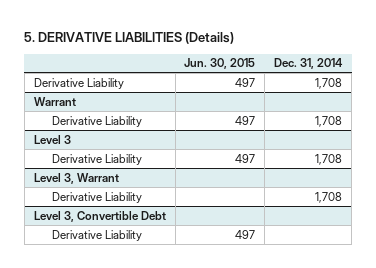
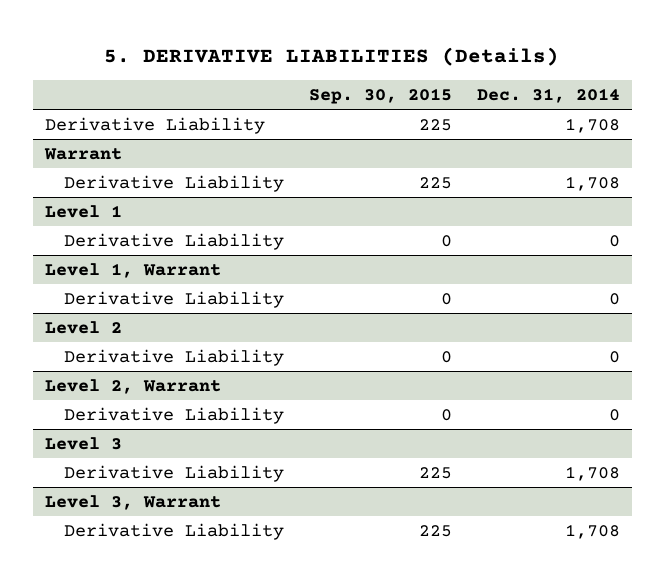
[184,58,256,70] Jun. 30, 2015 -> none
none -> [308,87,452,104] Sep. 30, 2015
none -> [45,205,123,219] Level 1
none -> [64,233,285,251] Derivative Liability
none -> [45,263,222,279] Level 1, Warrant
none -> [64,291,285,309] Derivative Liability
none -> [45,321,123,335] Level 2
none -> [64,349,285,367] Derivative Liability
none -> [45,379,222,395] Level 2, Warrant
none -> [64,407,285,425] Derivative Liability
[33,210,166,222] Level 3, Convertible Debt -> none
[51,229,142,241] Derivative Liability -> none

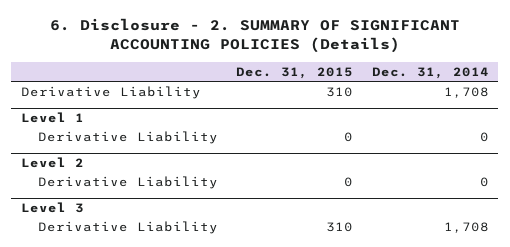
[104,46,560,66] 5. DERIVATIVE LIABILITIES (Details) -> [49,18,460,54] 6. Disclosure - 2. SUMMARY OF SIGNIFICANT ACCOUNTING POLICIES (Details)
[308,87,452,104] Sep. 30, 2015 -> none
none -> [236,66,354,79] Dec. 31, 2015
[44,148,123,161] Warrant -> none
[64,175,285,193] Derivative Liability -> none
[45,263,222,279] Level 1, Warrant -> none
[64,291,285,309] Derivative Liability -> none
[45,379,222,395] Level 2, Warrant -> none
[64,407,285,425] Derivative Liability -> none
[45,495,222,511] Level 3, Warrant -> none
[64,523,285,541] Derivative Liability -> none

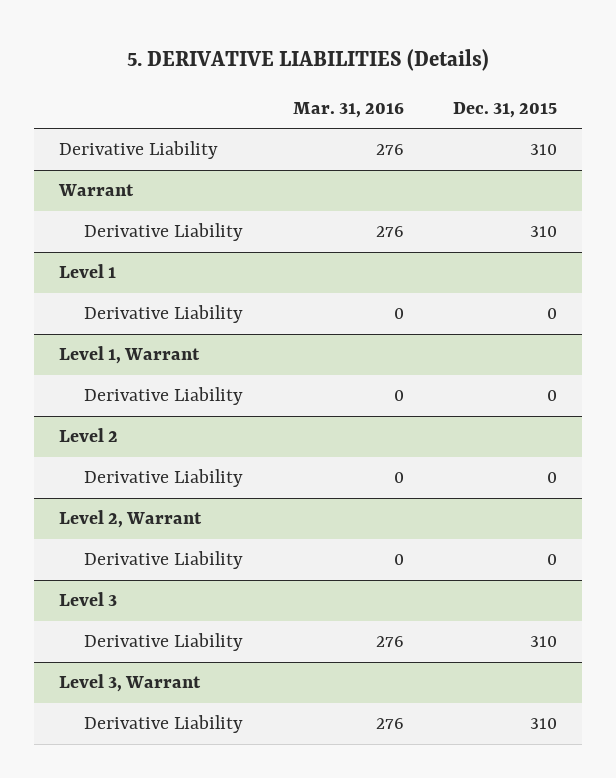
[49,18,460,54] 6. Disclosure - 2. SUMMARY OF SIGNIFICANT ACCOUNTING POLICIES (Details) -> [126,49,489,72] 5. DERIVATIVE LIABILITIES (Details)
[371,66,489,79] Dec. 31, 2014 -> none
none -> [292,101,404,118] Mar. 31, 2016
none -> [57,184,134,197] Warrant
none -> [84,223,244,242] Derivative Liability
none -> [58,346,200,365] Level 1, Warrant
none -> [84,387,244,406] Derivative Liability
none -> [58,510,202,529] Level 2, Warrant
none -> [84,551,244,570] Derivative Liability
none -> [58,674,201,693] Level 3, Warrant
none -> [84,715,244,734] Derivative Liability

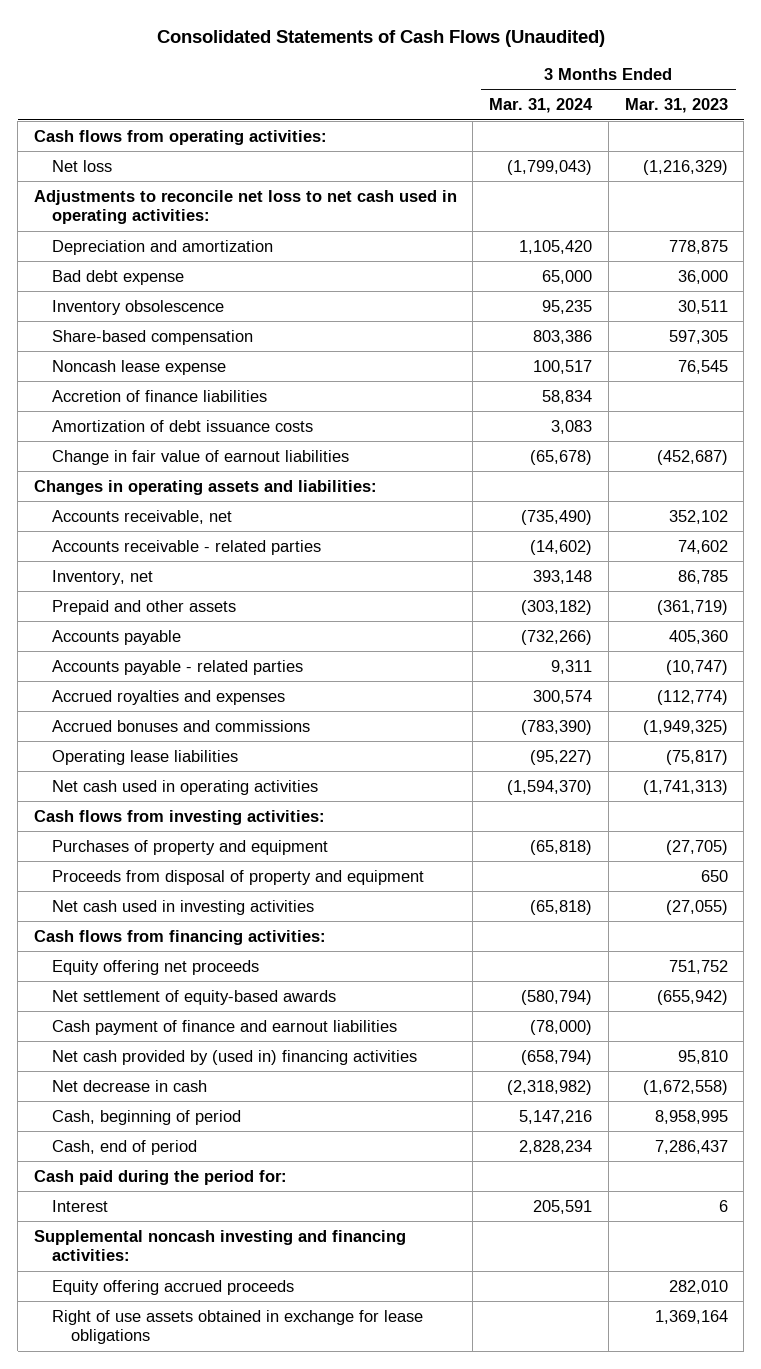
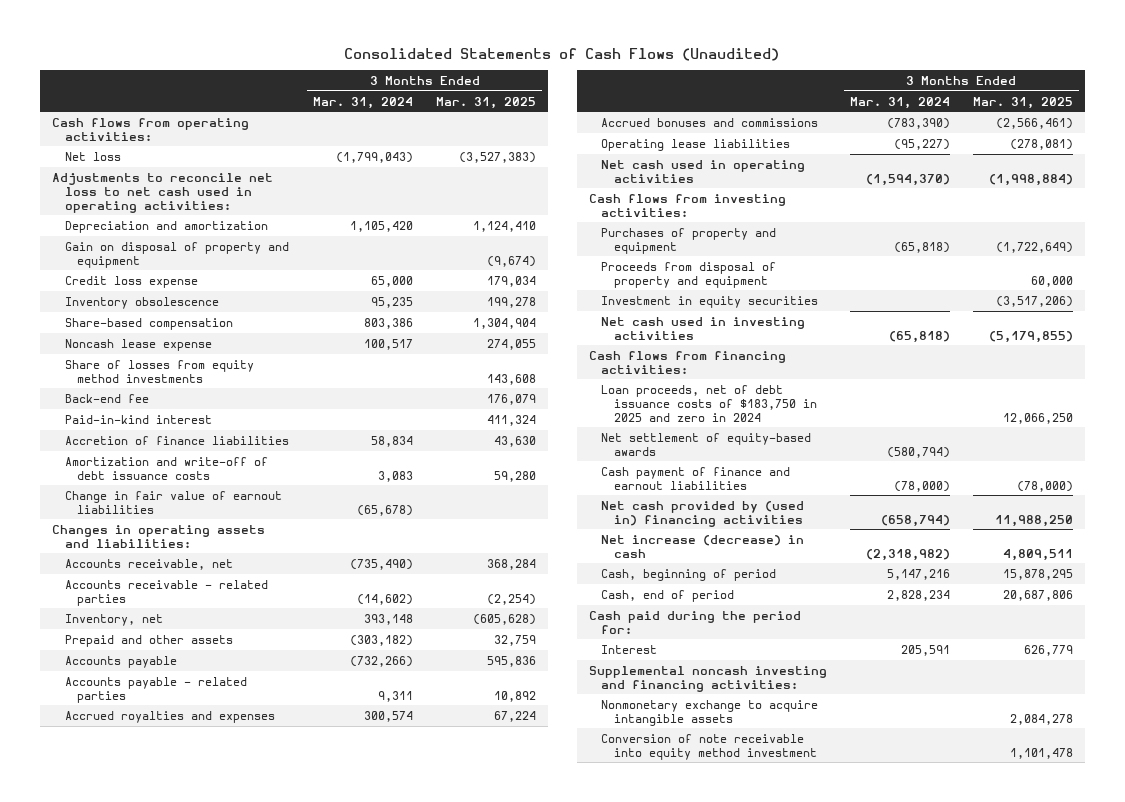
[624,98,728,114] Mar. 31, 2023 -> none
none -> [436,96,537,109] Mar. 31, 2025
none -> [64,241,289,268] Gain on disposal of property and equipment
[52,269,185,285] Bad debt expense -> [64,275,198,288] Credit loss expense
none -> [64,359,254,383] Share of losses from equity method investments
none -> [64,393,149,403] Back-end fee
none -> [64,414,212,424] Paid-in-kind interest
[52,419,314,432] Amortization of debt issuance costs -> [64,456,268,480] Amortization and write-off of debt issuance costs
none -> [601,295,819,308] Investment in equity securities
[52,959,260,975] Equity offering net proceeds -> none
none -> [601,384,817,422] Loan proceeds, net of debt issuance costs of $183,750 in 2025 and zero in 2024
[52,1079,208,1092] Net decrease in cash -> [601,534,805,558] Net increase (decrease) in cash
[52,1279,295,1295] Equity offering accrued proceeds -> none
[52,1309,424,1345] Right of use assets obtained in exchange for lease obligations -> none
none -> [601,699,819,726] Nonmonetary exchange to acquire intangible assets
none -> [601,733,817,760] Conversion of note receivable into equity method investment

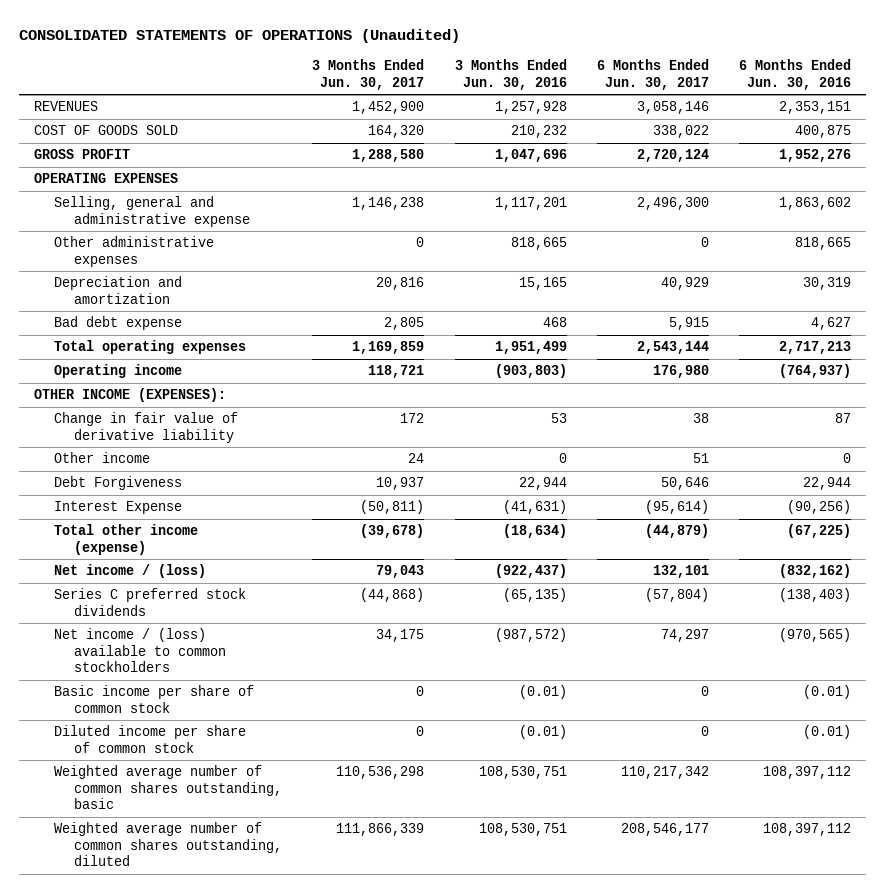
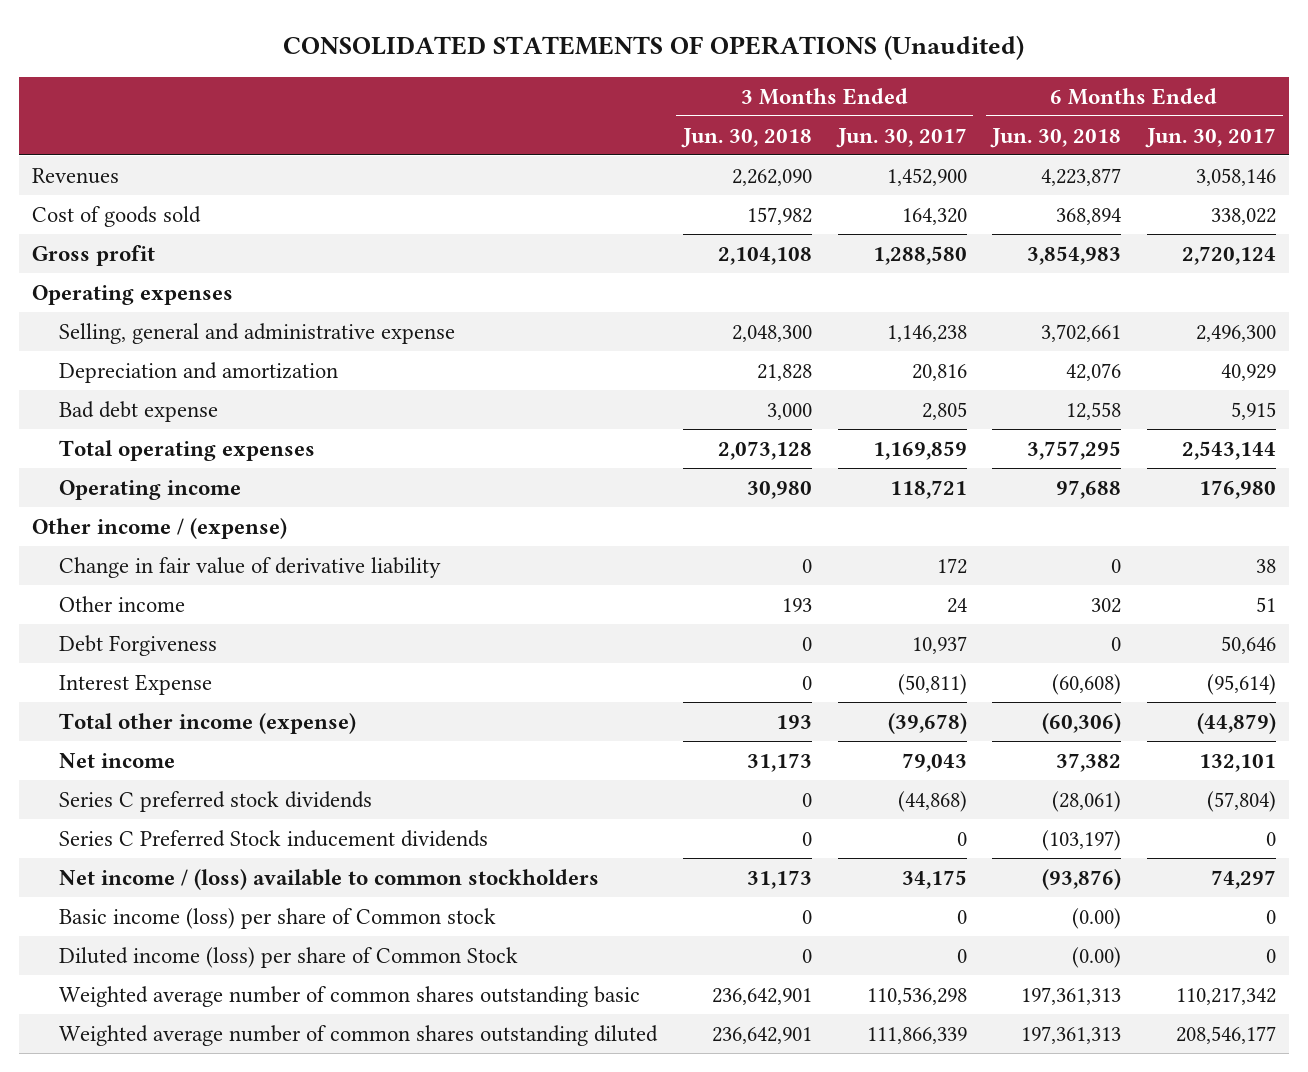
[454,59,567,90] 3 Months Ended Jun. 30, 2016 -> none
[739,59,852,90] 6 Months Ended Jun. 30, 2016 -> none
none -> [680,127,812,148] Jun. 30, 2018
none -> [990,127,1122,148] Jun. 30, 2018
[34,101,99,112] REVENUES -> [32,167,120,184] Revenues
[34,125,179,136] COST OF GOODS SOLD -> [32,205,202,227] Cost of goods sold
[34,149,131,160] GROSS PROFIT -> [32,244,156,266] Gross profit
[34,173,179,184] OPERATING EXPENSES -> [32,284,234,305] Operating expenses
[54,236,215,267] Other administrative expenses -> none
[34,388,227,403] OTHER INCOME (EXPENSES): -> [32,517,288,539] Other income / (expense)
[54,564,207,579] Net income / (loss) -> [59,752,176,768] Net income
none -> [59,829,489,847] Series C Preferred Stock inducement dividends
[54,685,255,713] Basic income per share of common stock -> [59,907,497,929] Basic income (loss) per share of Common stock
[54,725,247,753] Diluted income per share of common stock -> [59,946,519,968] Diluted income (loss) per share of Common Stock
[54,765,283,810] Weighted average number of common shares outstanding, basic -> [59,985,641,1007] Weighted average number of common shares outstanding basic
[54,822,283,867] Weighted average number of common shares outstanding, diluted -> [59,1024,659,1046] Weighted average number of common shares outstanding diluted

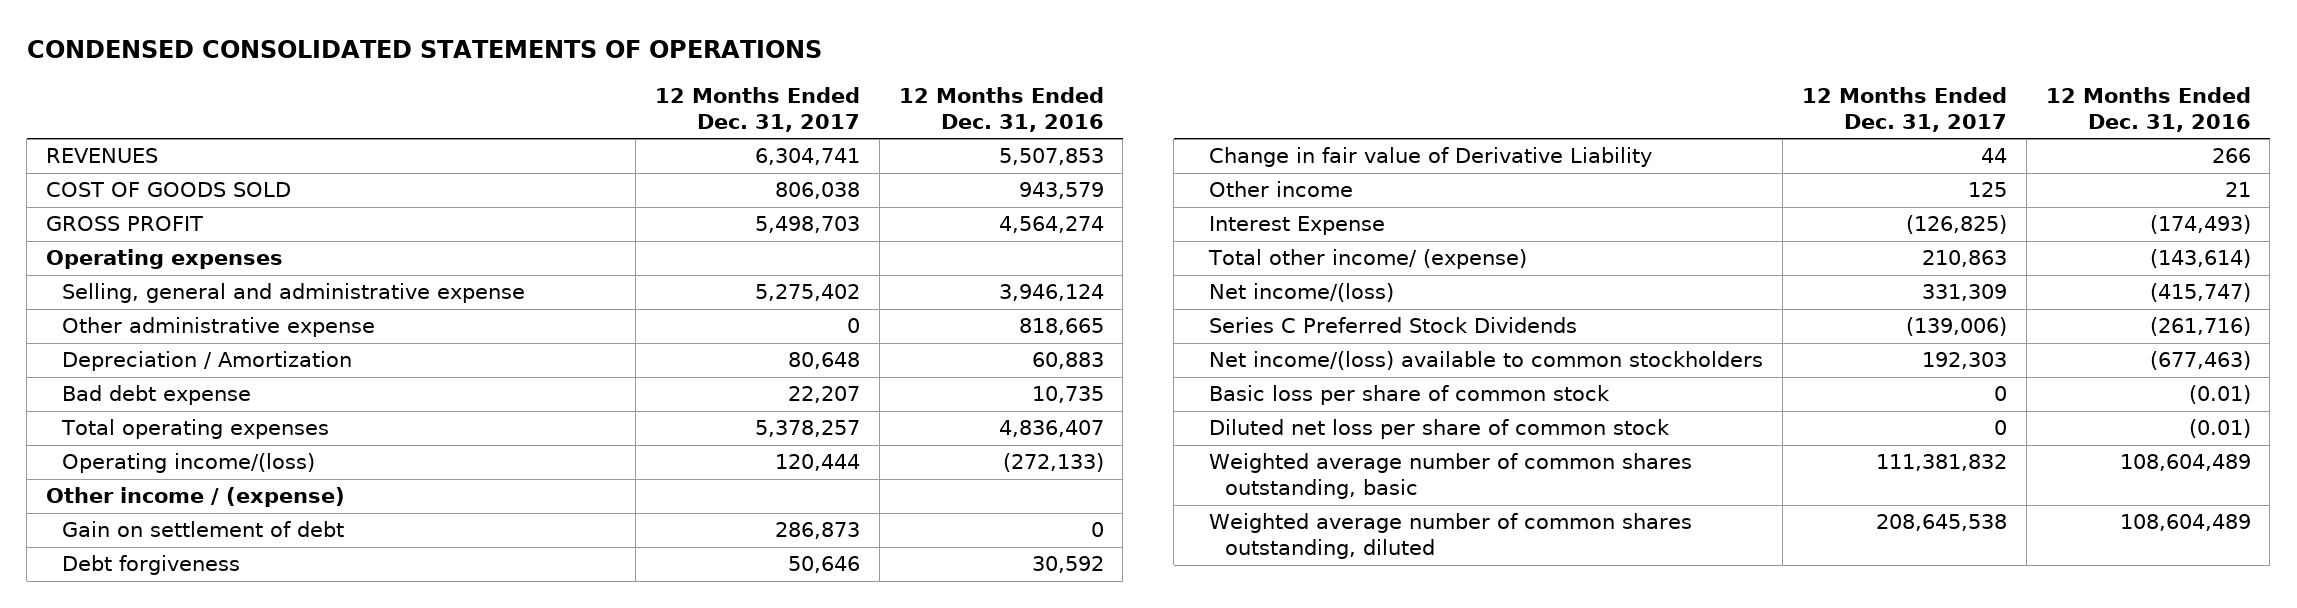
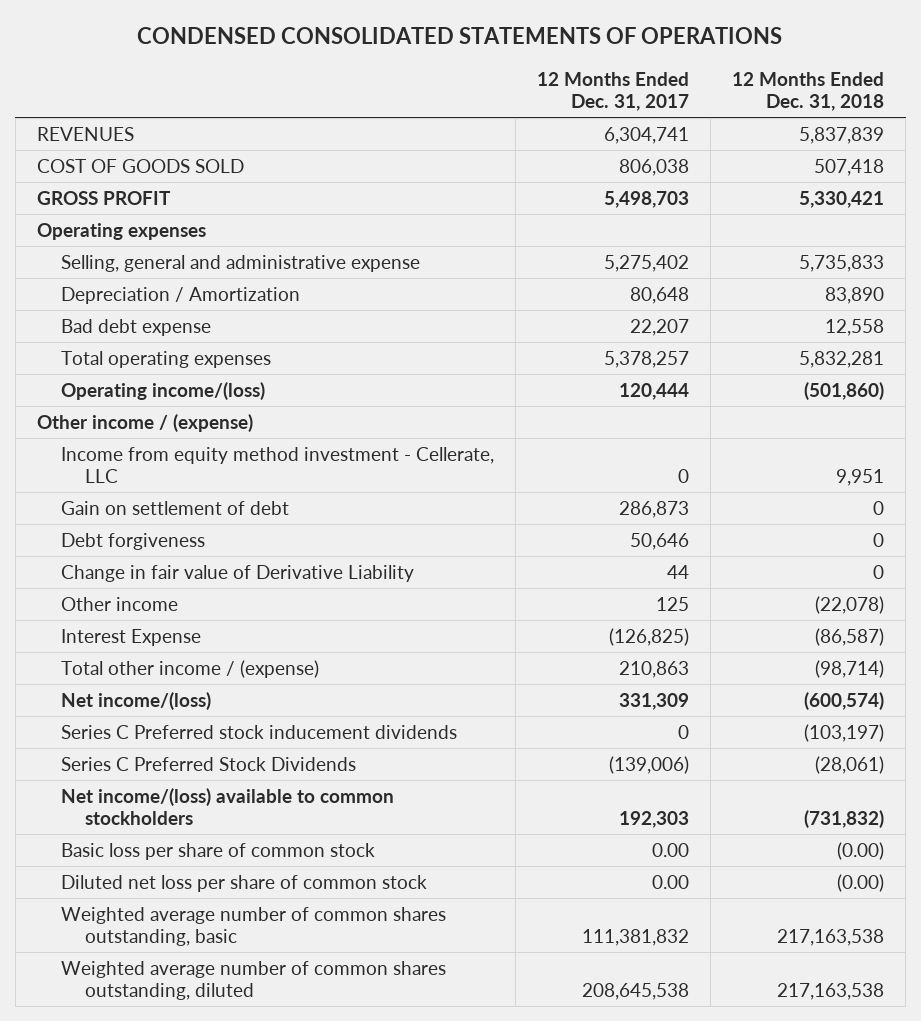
[898,87,1104,132] 12 Months Ended Dec. 31, 2016 -> none
none -> [731,71,884,112] 12 Months Ended Dec. 31, 2018
[61,317,375,338] Other administrative expense -> none
none -> [60,446,494,484] Income from equity method investment - Cellerate, LLC
[1207,249,1527,270] Total other income/ (expense) -> [60,659,319,678] Total other income / (expense)
none -> [60,724,457,739] Series C Preferred stock inducement dividends
[1993,386,2007,402] 0 -> [651,842,689,857] 0.00
[1993,420,2007,436] 0 -> [651,874,689,889] 0.00

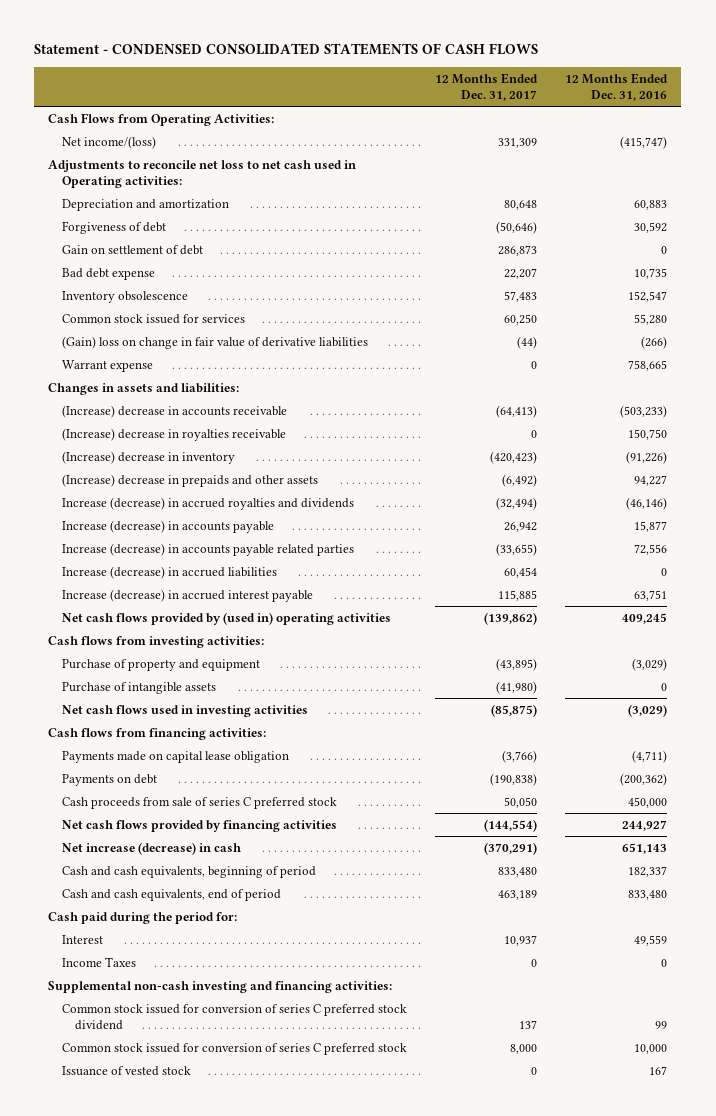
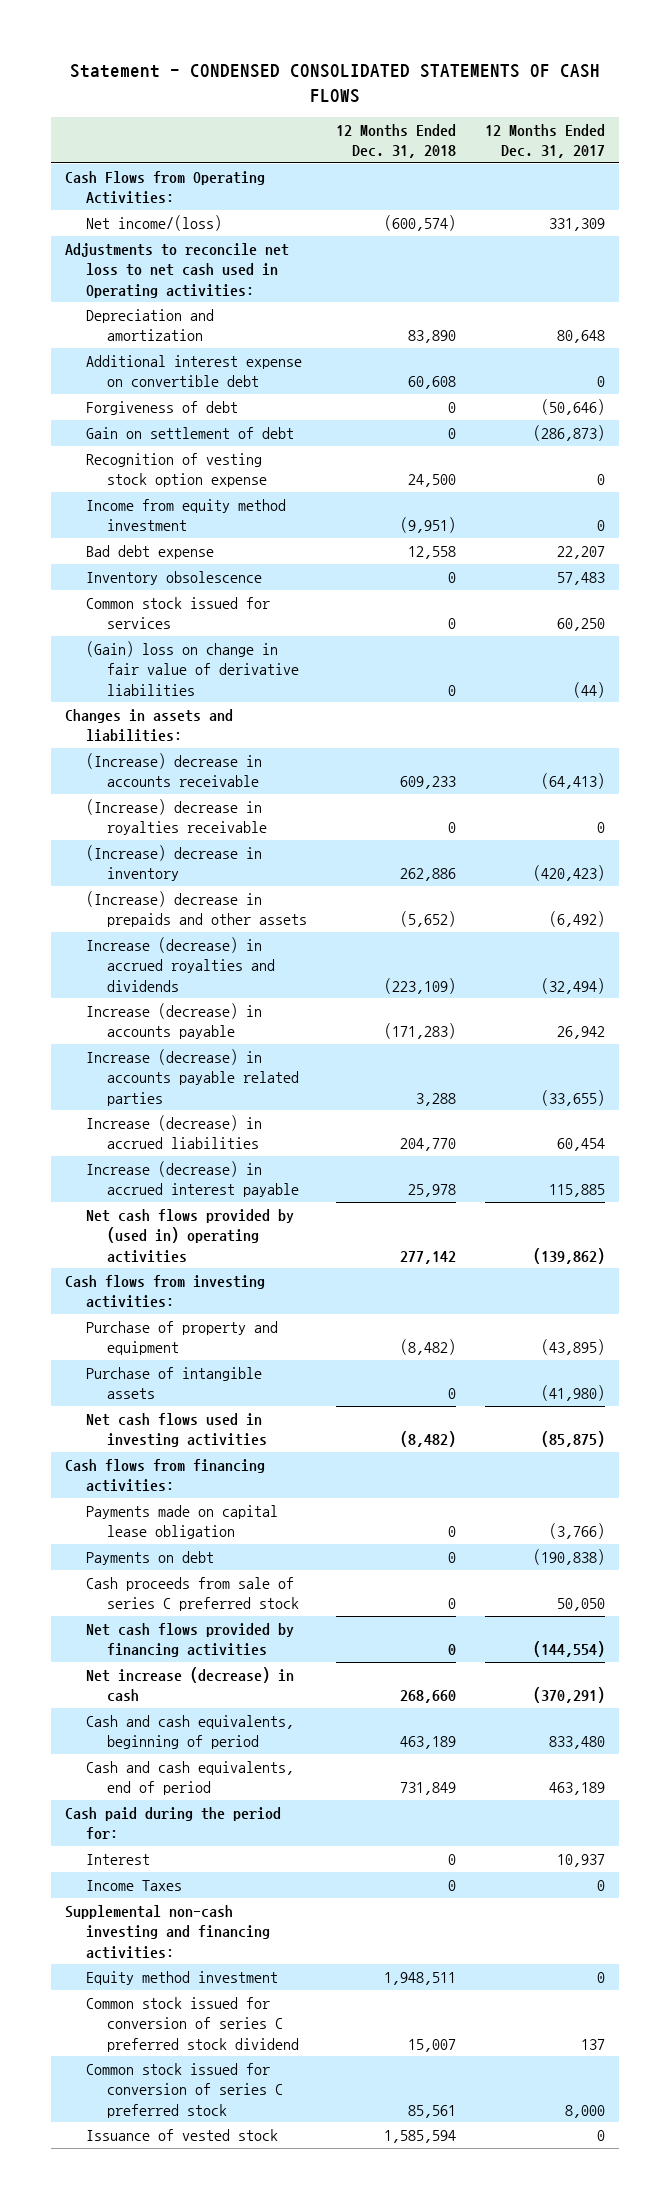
[565,72,669,101] 12 Months Ended Dec. 31, 2016 -> none
none -> [335,123,456,159] 12 Months Ended Dec. 31, 2018
none -> [86,355,303,388] Additional interest expense on convertible debt
[497,244,537,256] 286,873 -> [532,425,605,442] (286,873)
none -> [86,453,268,488] Recognition of vesting stock option expense
none -> [86,499,287,532] Income from equity method investment
[61,359,153,372] Warrant expense -> none
none -> [86,1971,279,1986] Equity method investment

